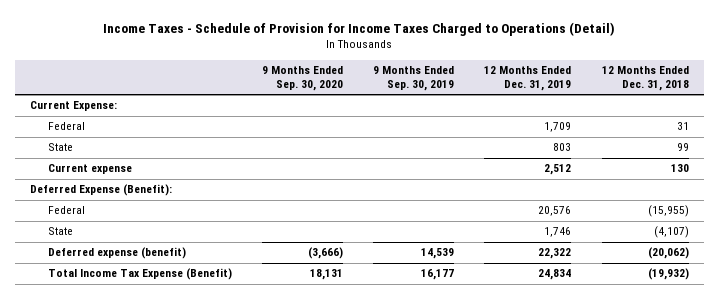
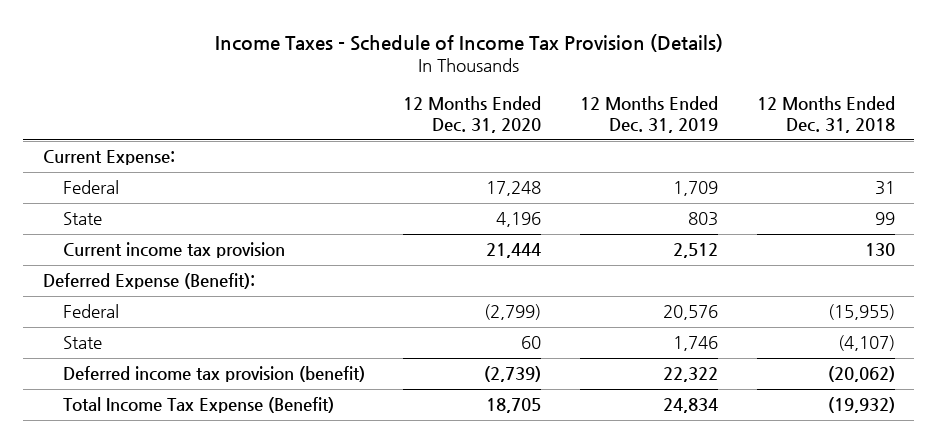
[103,21,616,36] Income Taxes - Schedule of Provision for Income Taxes Charged to Operations (Detail) -> [214,33,723,52] Income Taxes - Schedule of Income Tax Provision (Details)
[262,66,344,92] 9 Months Ended Sep. 30, 2020 -> none
[373,66,455,92] 9 Months Ended Sep. 30, 2019 -> none
none -> [403,96,542,134] 12 Months Ended Dec. 31, 2020
[48,164,133,175] Current expense -> [62,242,285,259] Current income tax provision
[48,247,187,260] Deferred expense (benefit) -> [62,366,365,383] Deferred income tax provision (benefit)

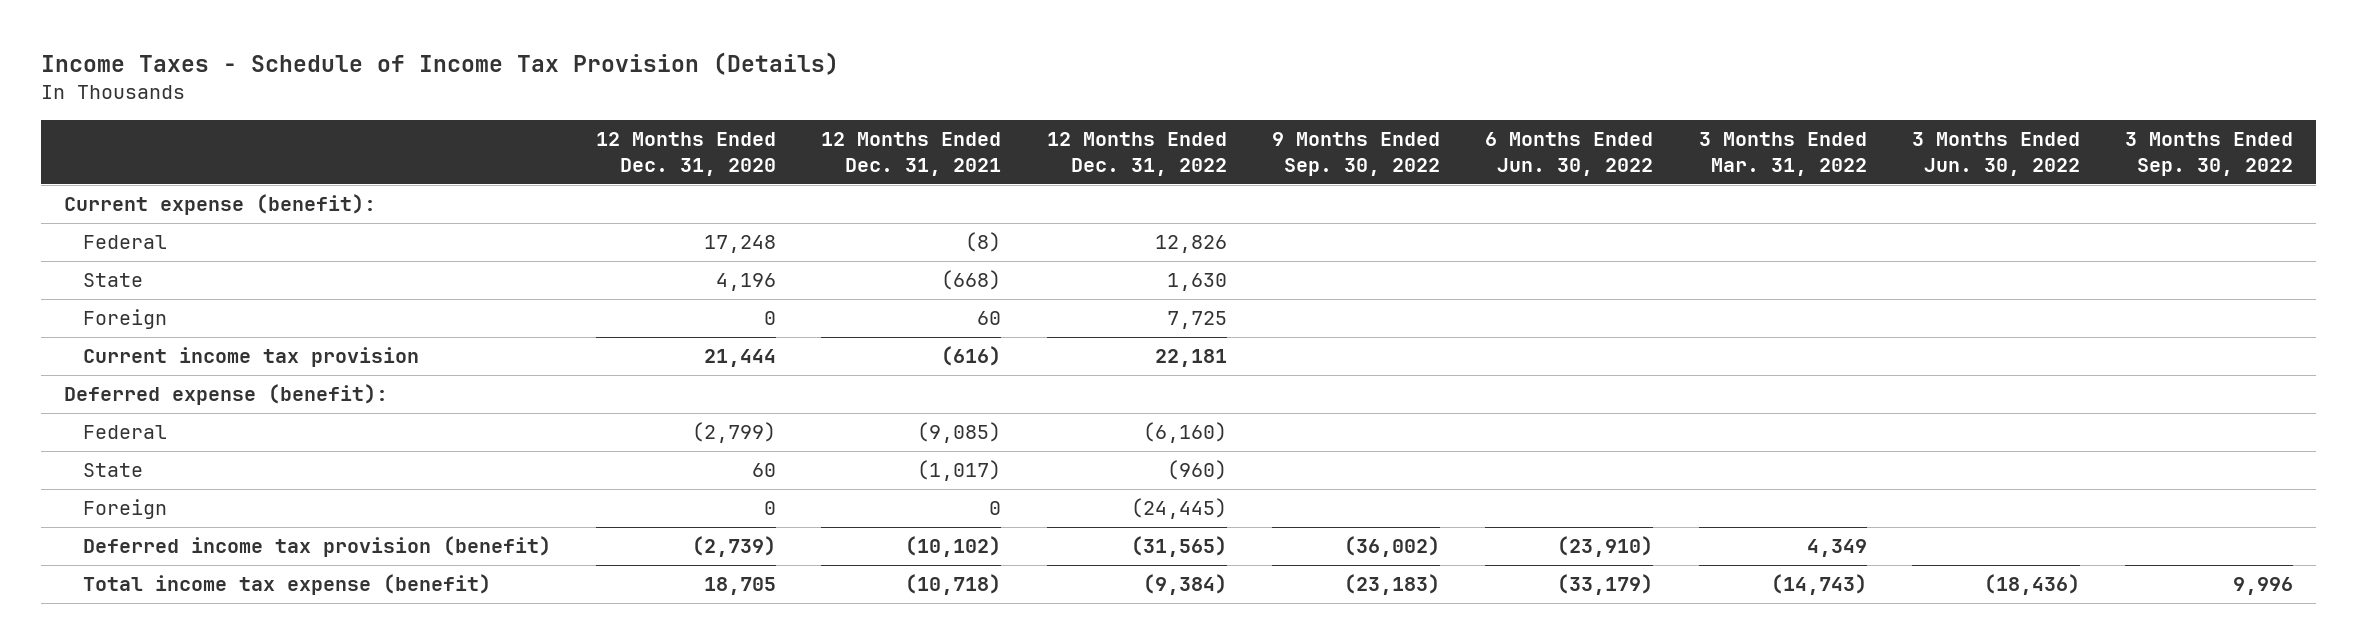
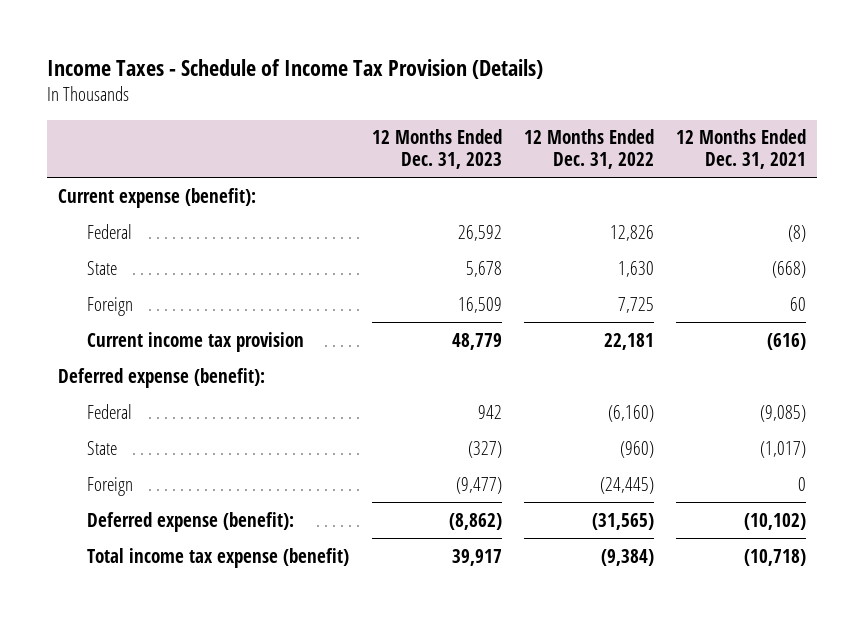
[596,132,777,176] 12 Months Ended Dec. 31, 2020 -> none
[1271,132,1440,176] 9 Months Ended Sep. 30, 2022 -> none
[1485,132,1654,176] 6 Months Ended Jun. 30, 2022 -> none
[1698,132,1867,176] 3 Months Ended Mar. 31, 2022 -> none
[1911,132,2080,176] 3 Months Ended Jun. 30, 2022 -> none
[2125,132,2294,176] 3 Months Ended Sep. 30, 2022 -> none
none -> [371,129,502,169] 12 Months Ended Dec. 31, 2023
[82,536,551,558] Deferred income tax provision (benefit) -> [87,511,295,532] Deferred expense (benefit):

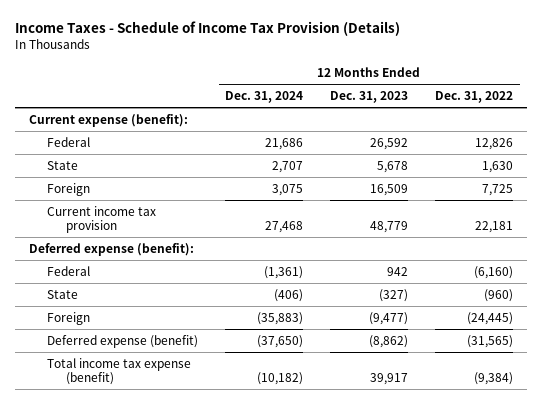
[676,129,807,169] 12 Months Ended Dec. 31, 2021 -> none
none -> [225,91,304,104] Dec. 31, 2024
[87,511,295,532] Deferred expense (benefit): -> [47,334,199,348] Deferred expense (benefit)

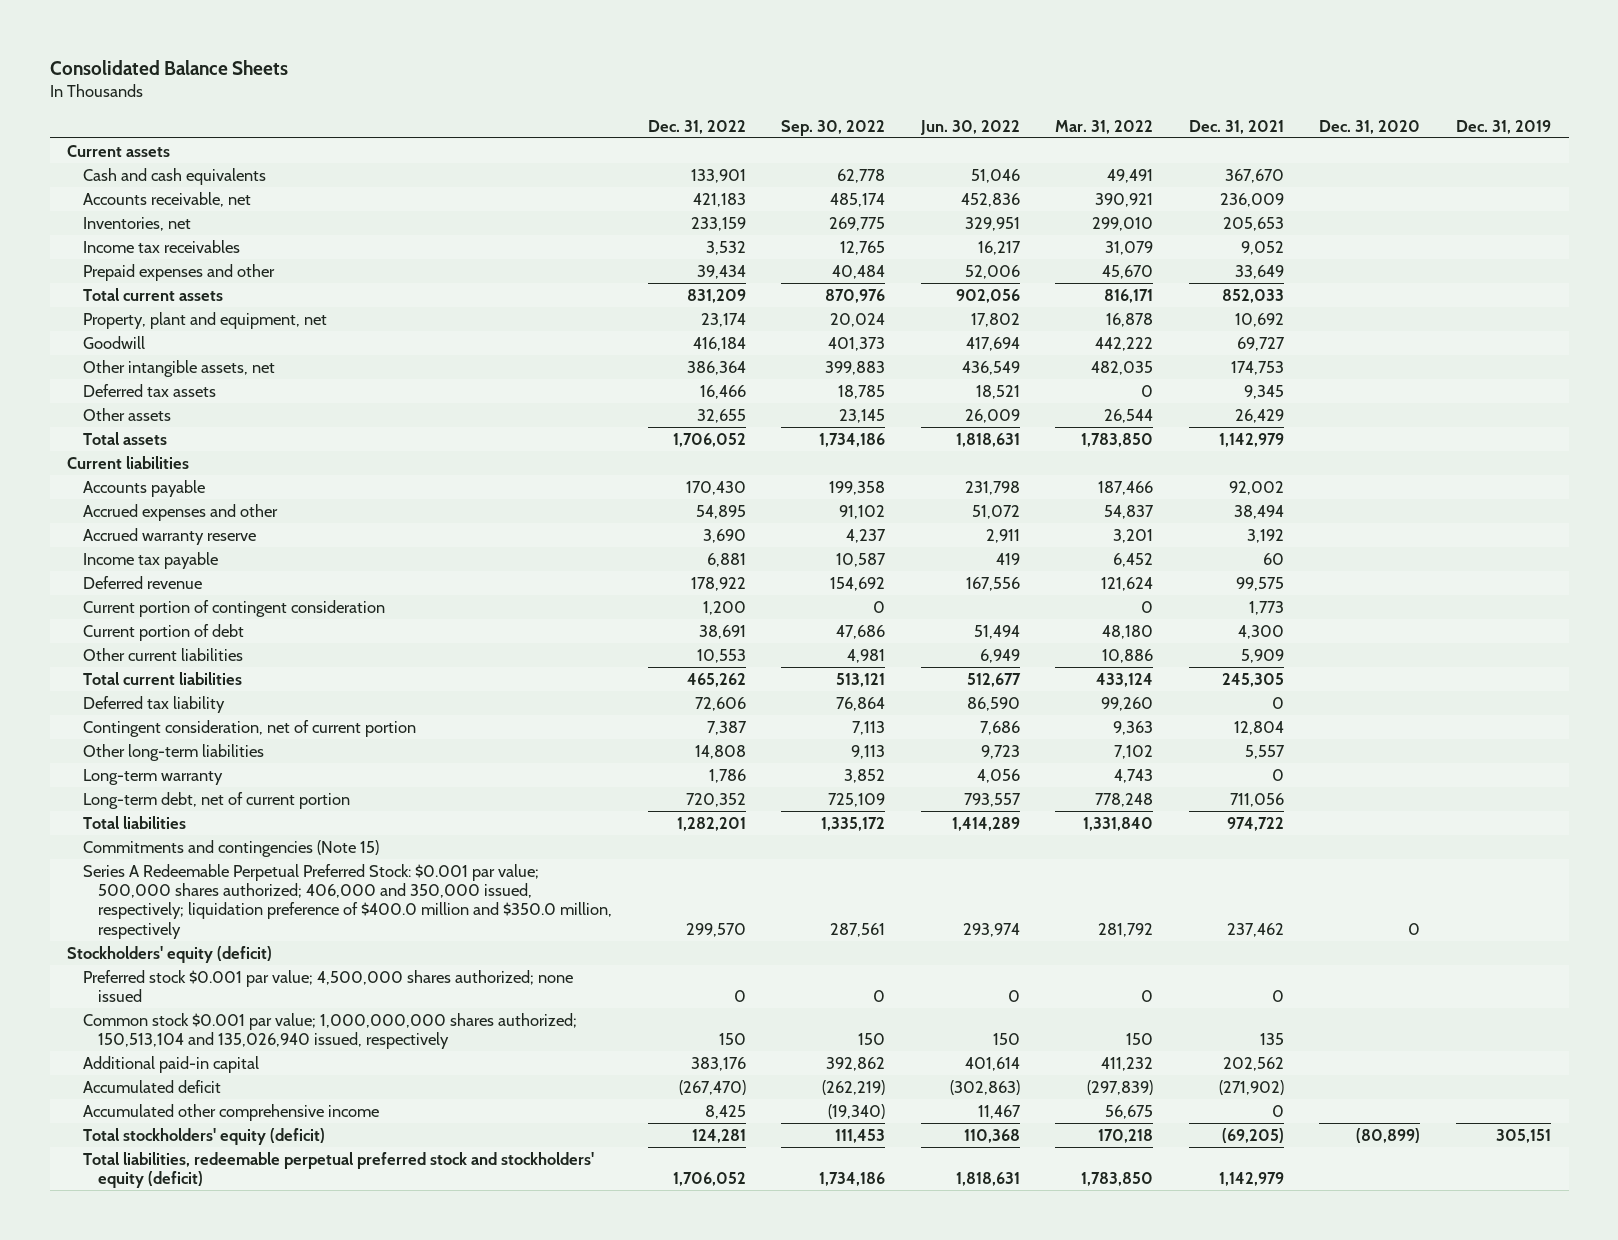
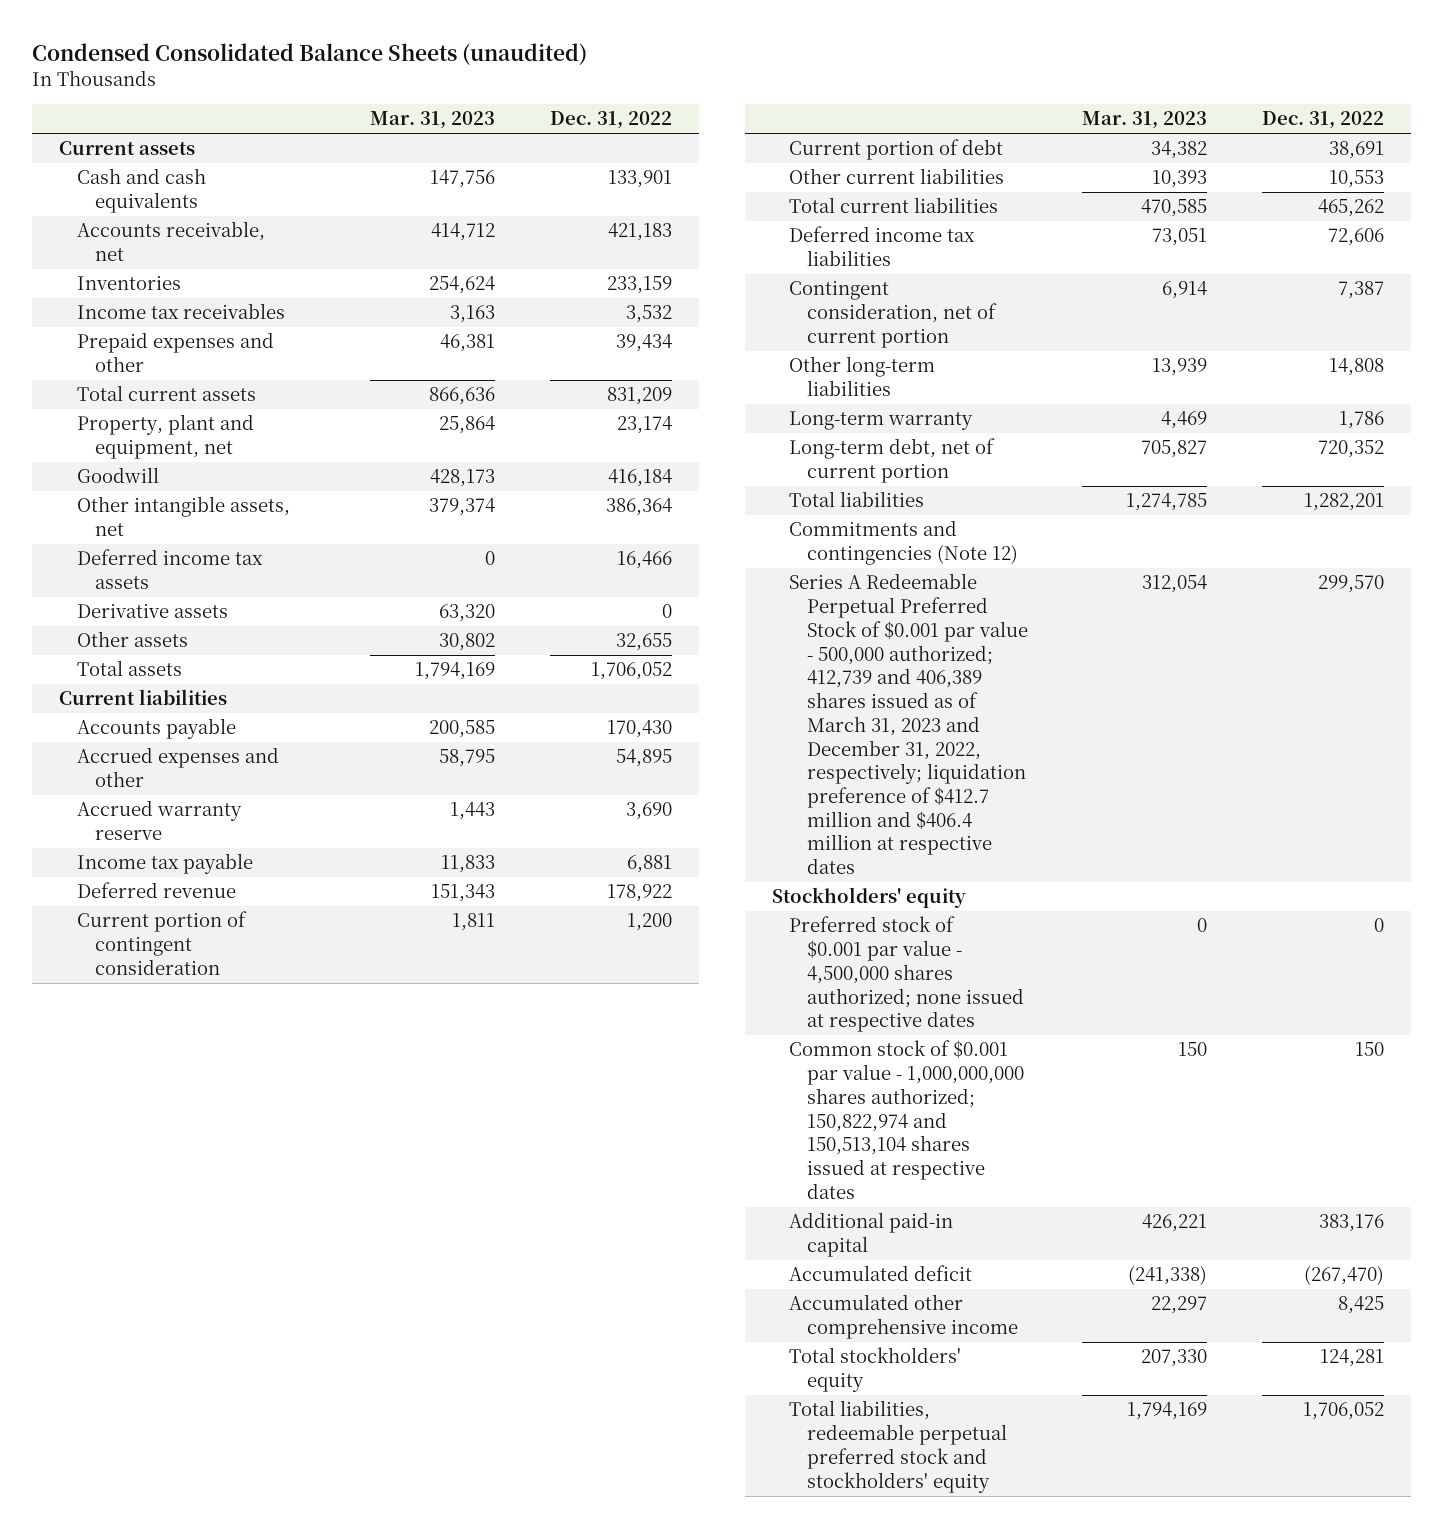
[49,60,288,76] Consolidated Balance Sheets -> [32,42,588,65] Condensed Consolidated Balance Sheets (unaudited)
[781,119,886,136] Sep. 30, 2022 -> none
[919,119,1020,135] Jun. 30, 2022 -> none
[1055,119,1154,134] Mar. 31, 2022 -> none
[1188,119,1284,134] Dec. 31, 2021 -> none
[1319,119,1421,134] Dec. 31, 2020 -> none
[1455,119,1551,134] Dec. 31, 2019 -> none
none -> [370,111,496,130] Mar. 31, 2023
[82,216,191,231] Inventories, net -> [77,275,182,291] Inventories
[82,383,216,397] Deferred tax assets -> [77,549,264,590] Deferred income tax assets
none -> [77,603,229,619] Derivative assets
[82,695,225,713] Deferred tax liability -> [789,226,976,267] Deferred income tax liabilities
[82,839,379,857] Commitments and contingencies (Note 15) -> [789,520,1019,566] Commitments and contingencies (Note 12)
[82,863,613,939] Series A Redeemable Perpetual Preferred Stock: $0.001 par value; 500,000 shares authorized; 406,000 and 350,000 issued, respectively; liquidation preference of $400.0 million and $350.0 million, respectively -> [789,573,1029,875] Series A Redeemable Perpetual Preferred Stock of $0.001 par value - 500,000 authorized; 412,739 and 406,389 shares issued as of March 31, 2023 and December 31, 2022, respectively; liquidation preference of $412.7 million and $406.4 million at respective dates
[67,945,273,963] Stockholders' equity (deficit) -> [771,887,966,909] Stockholders' equity
[82,969,573,1003] Preferred stock $0.001 par value; 4,500,000 shares authorized; none issued -> [789,916,1025,1033] Preferred stock of $0.001 par value - 4,500,000 shares authorized; none issued at respective dates
[82,1012,577,1050] Common stock $0.001 par value; 1,000,000,000 shares authorized; 150,513,104 and 135,026,940 issued, respectively -> [789,1040,1025,1199] Common stock of $0.001 par value - 1,000,000,000 shares authorized; 150,822,974 and 150,513,104 shares issued at respective dates
[82,1127,325,1145] Total stockholders' equity (deficit) -> [789,1347,962,1393] Total stockholders' equity
[82,1151,594,1189] Total liabilities, redeemable perpetual preferred stock and stockholders' equity (deficit) -> [789,1400,1008,1493] Total liabilities, redeemable perpetual preferred stock and stockholders' equity

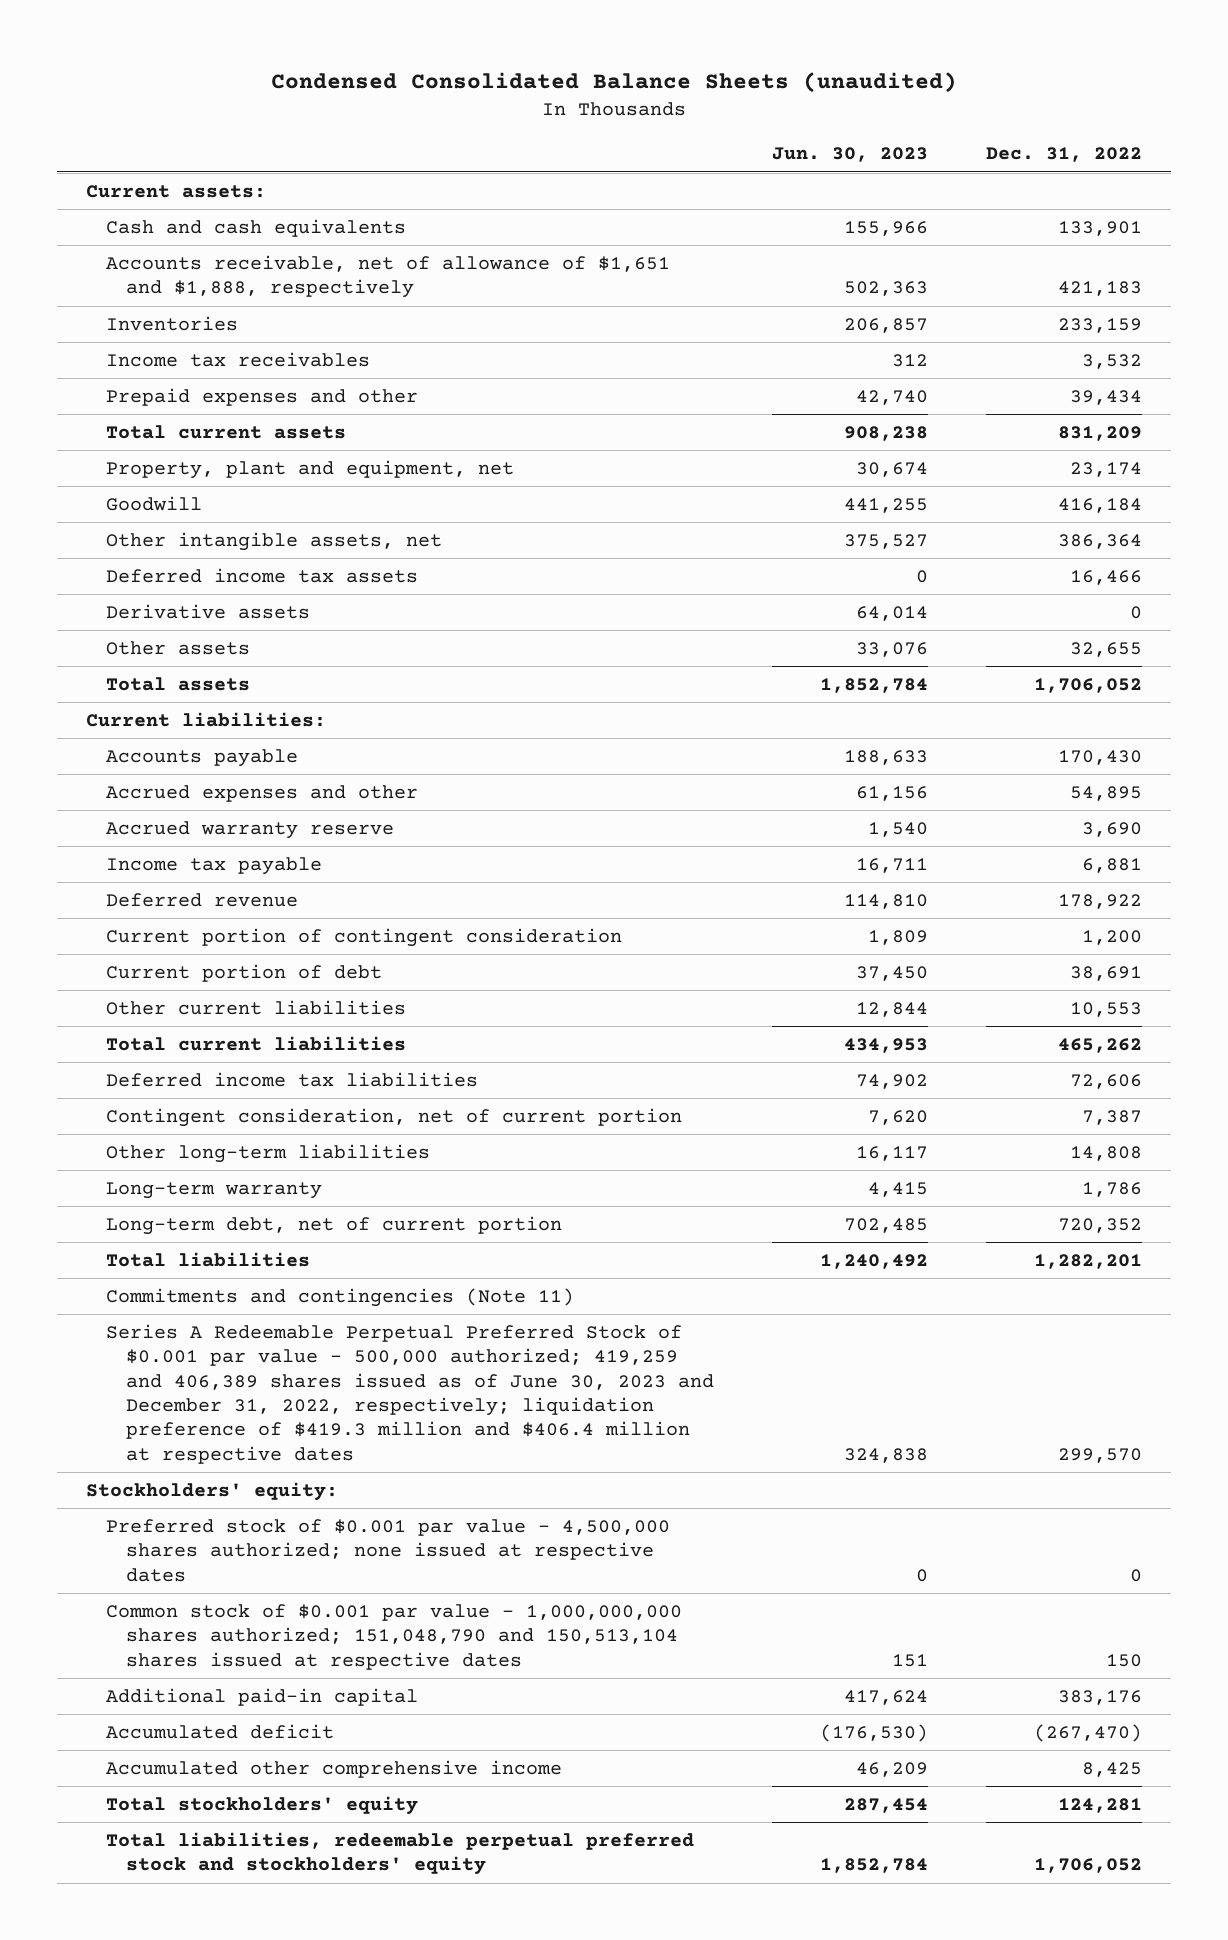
[370,111,496,130] Mar. 31, 2023 -> none
none -> [772,147,929,163] Jun. 30, 2023
[59,141,196,156] Current assets -> [86,185,267,199] Current assets:
[77,221,266,262] Accounts receivable, net -> [106,255,671,299] Accounts receivable, net of allowance of $1,651 and $1,888, respectively
[59,689,228,706] Current liabilities -> [86,712,327,728] Current liabilities:
[789,520,1019,566] Commitments and contingencies (Note 12) -> [106,1288,575,1308] Commitments and contingencies (Note 11)
[789,573,1029,875] Series A Redeemable Perpetual Preferred Stock of $0.001 par value - 500,000 authorized; 412,739 and 406,389 shares issued as of March 31, 2023 and December 31, 2022, respectively; liquidation preference of $412.7 million and $406.4 million at respective dates -> [106,1324,715,1464] Series A Redeemable Perpetual Preferred Stock of $0.001 par value - 500,000 authorized; 419,259 and 406,389 shares issued as of June 30, 2023 and December 31, 2022, respectively; liquidation preference of $419.3 million and $406.4 million at respective dates
[771,887,966,909] Stockholders' equity -> [86,1482,339,1502] Stockholders' equity:
[789,1040,1025,1199] Common stock of $0.001 par value - 1,000,000,000 shares authorized; 150,822,974 and 150,513,104 shares issued at respective dates -> [106,1604,683,1670] Common stock of $0.001 par value - 1,000,000,000 shares authorized; 151,048,790 and 150,513,104 shares issued at respective dates

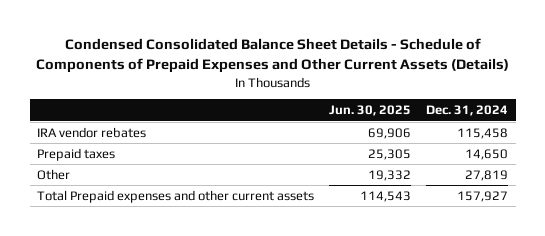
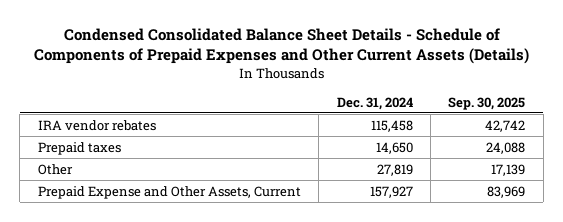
[329,105,412,117] Jun. 30, 2025 -> none
none -> [448,96,526,110] Sep. 30, 2025
[37,189,315,203] Total Prepaid expenses and other current assets -> [37,185,301,199] Prepaid Expense and Other Assets, Current

